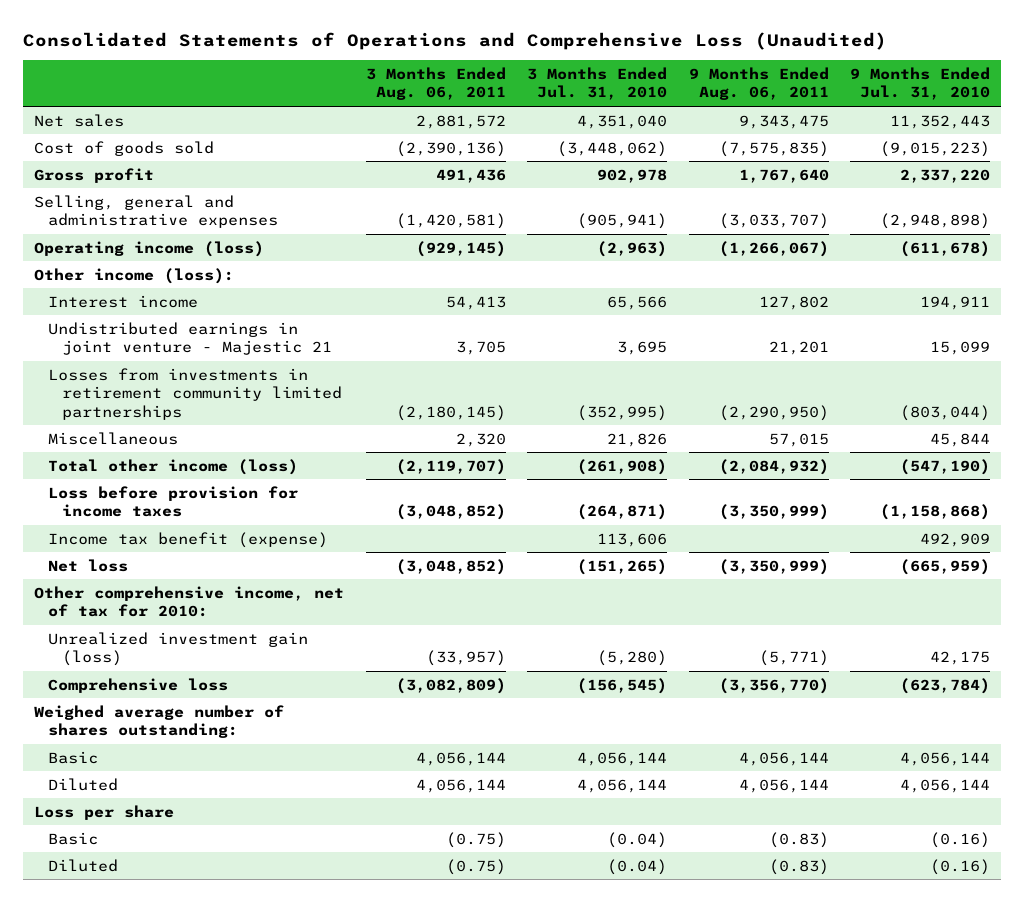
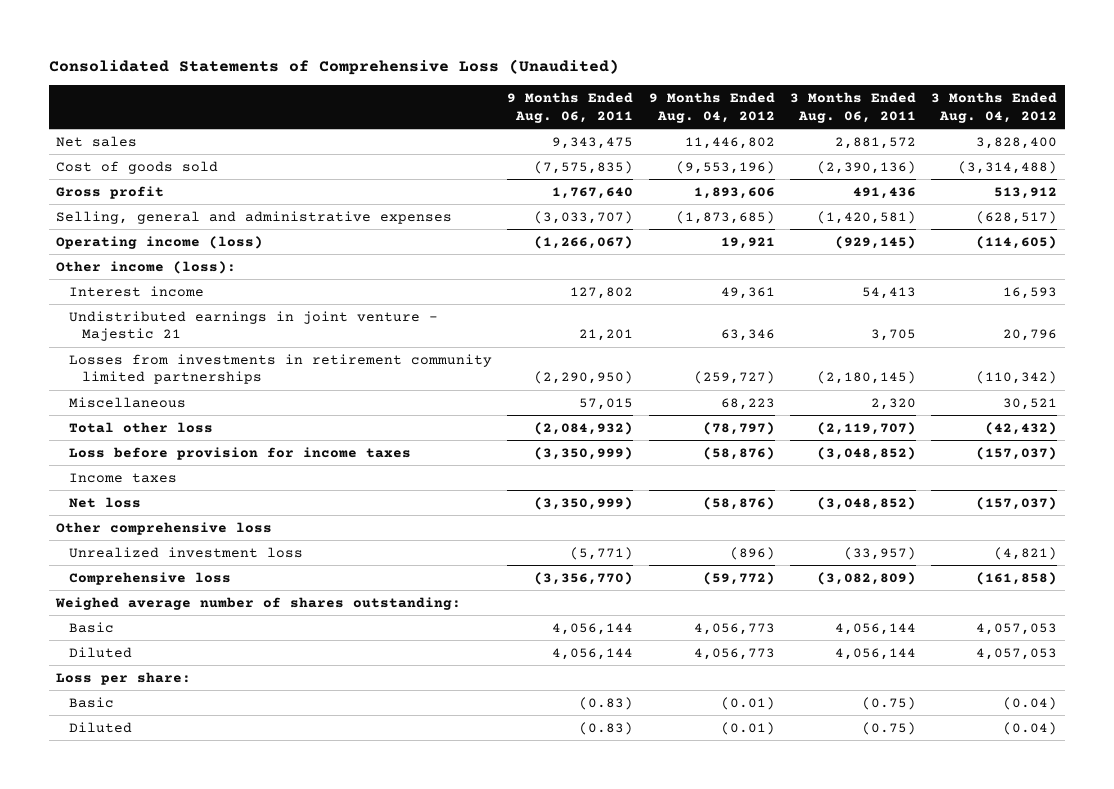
[23,31,888,50] Consolidated Statements of Operations and Comprehensive Loss (Unaudited) -> [48,58,619,75] Consolidated Statements of Comprehensive Loss (Unaudited)
[527,67,668,101] 3 Months Ended Jul. 31, 2010 -> none
[850,67,991,101] 9 Months Ended Jul. 31, 2010 -> none
none -> [648,91,775,123] 9 Months Ended Aug. 04, 2012
none -> [931,91,1058,123] 3 Months Ended Aug. 04, 2012
[48,458,299,475] Total other income (loss) -> [69,421,214,433] Total other loss
[48,531,329,548] Income tax benefit (expense) -> [69,472,178,483] Income taxes
[33,585,344,618] Other comprehensive income, net of tax for 2010: -> [56,521,273,535] Other comprehensive loss
[48,631,309,667] Unrealized investment gain (loss) -> [69,546,304,558] Unrealized investment loss
[33,804,174,820] Loss per share -> [56,671,192,685] Loss per share:

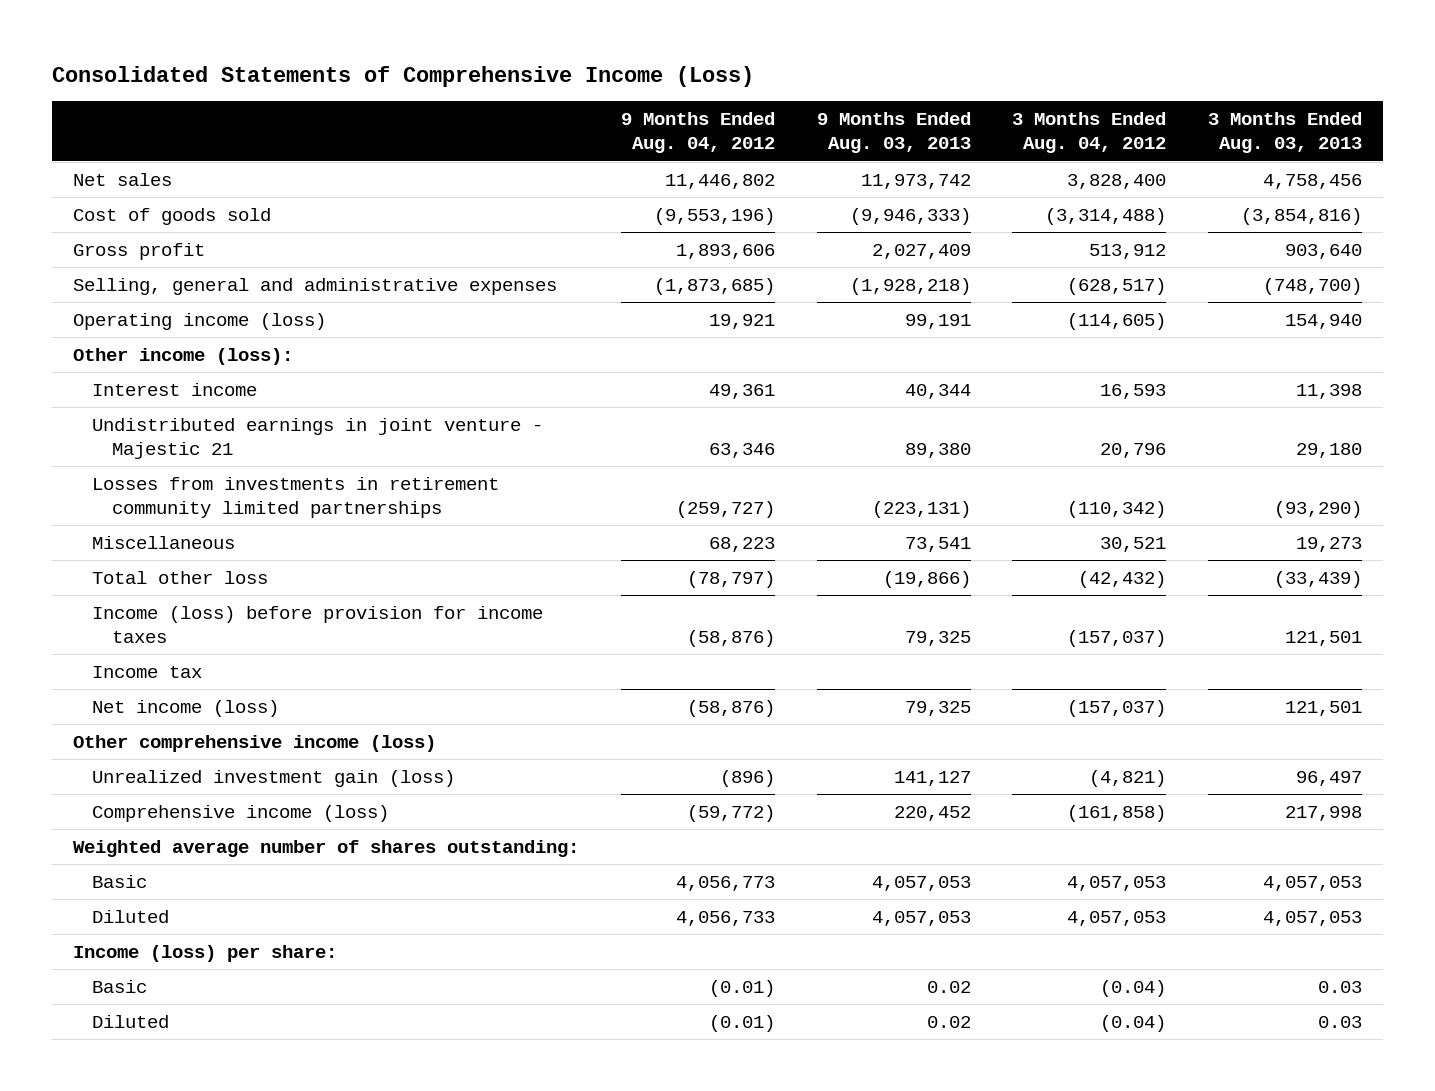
[48,58,619,75] Consolidated Statements of Comprehensive Loss (Unaudited) -> [52,66,755,88] Consolidated Statements of Comprehensive Income (Loss)
[507,91,634,123] 9 Months Ended Aug. 06, 2011 -> none
[789,91,916,123] 3 Months Ended Aug. 06, 2011 -> none
none -> [816,112,971,154] 9 Months Ended Aug. 03, 2013
none -> [1208,112,1363,154] 3 Months Ended Aug. 03, 2013
[69,446,412,460] Loss before provision for income taxes -> [92,605,544,644] Income (loss) before provision for income taxes
[69,472,178,483] Income taxes -> [92,665,203,678] Income tax
[69,496,142,508] Net loss -> [92,699,280,717] Net income (loss)
[56,521,273,535] Other comprehensive loss -> [73,734,437,752] Other comprehensive income (loss)
[69,546,304,558] Unrealized investment loss -> [92,769,456,787] Unrealized investment gain (loss)
[69,571,232,585] Comprehensive loss -> [92,804,390,822] Comprehensive income (loss)
[55,596,462,610] Weighed average number of shares outstanding: -> [73,839,580,857] Weighted average number of shares outstanding:
[693,647,775,660] 4,056,773 -> [675,910,775,926] 4,056,733
[56,671,192,685] Loss per share: -> [73,944,338,962] Income (loss) per share:

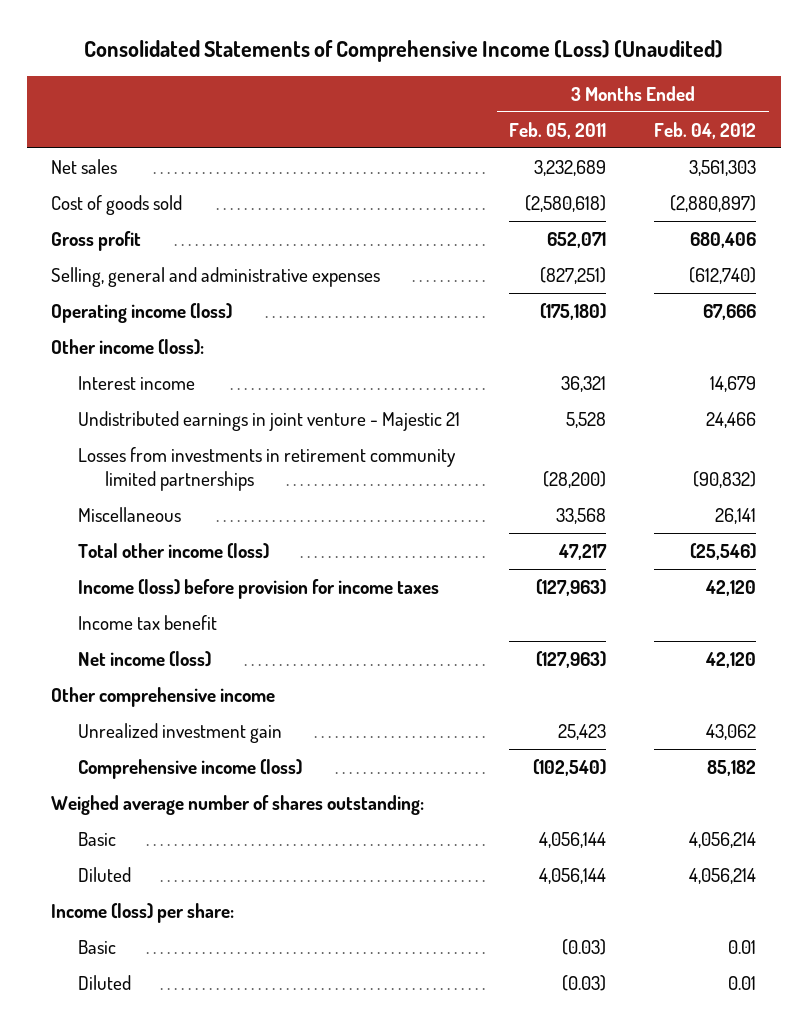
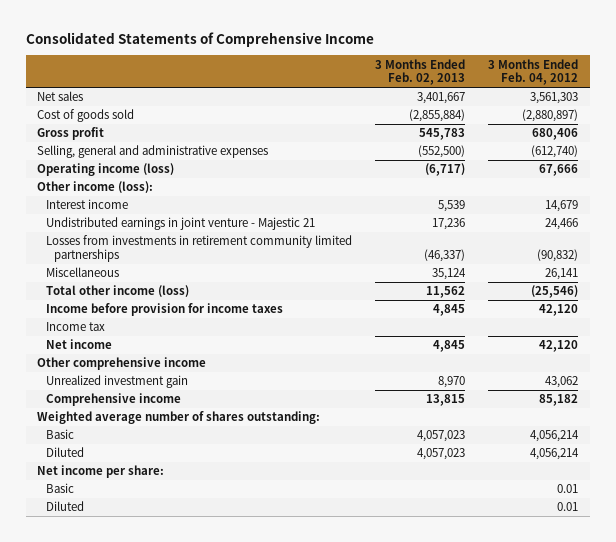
[83,39,723,62] Consolidated Statements of Comprehensive Income (Loss) (Unaudited) -> [25,31,374,47] Consolidated Statements of Comprehensive Income
[508,121,606,139] Feb. 05, 2011 -> none
none -> [375,58,466,86] 3 Months Ended Feb. 02, 2013
[78,578,440,599] Income (loss) before provision for income taxes -> [45,303,283,317] Income before provision for income taxes
[78,614,218,630] Income tax benefit -> [45,322,105,332] Income tax
[78,650,212,667] Net income (loss) -> [45,339,112,350] Net income
[78,758,303,779] Comprehensive income (loss) -> [45,393,181,407] Comprehensive income
[51,794,425,815] Weighed average number of shares outstanding: -> [37,411,321,425] Weighted average number of shares outstanding:
[51,902,235,923] Income (loss) per share: -> [37,465,165,479] Net income per share:

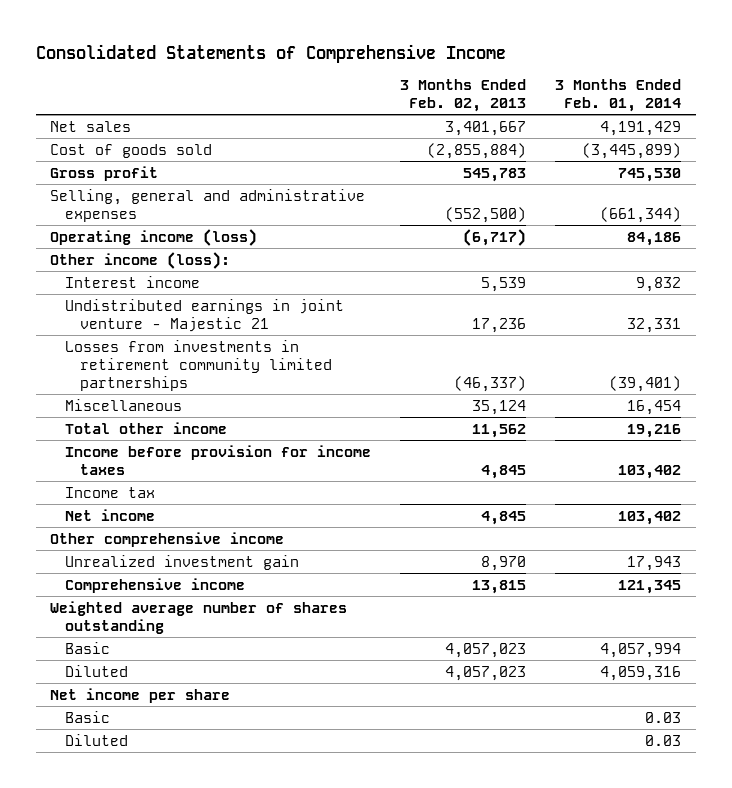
[488,58,579,86] 3 Months Ended Feb. 04, 2012 -> none
none -> [555,79,682,113] 3 Months Ended Feb. 01, 2014
[45,285,189,298] Total other income (loss) -> [65,421,228,434] Total other income
[37,411,321,425] Weighted average number of shares outstanding: -> [50,600,348,634] Weighted average number of shares outstanding
[37,465,165,479] Net income per share: -> [50,687,231,703] Net income per share

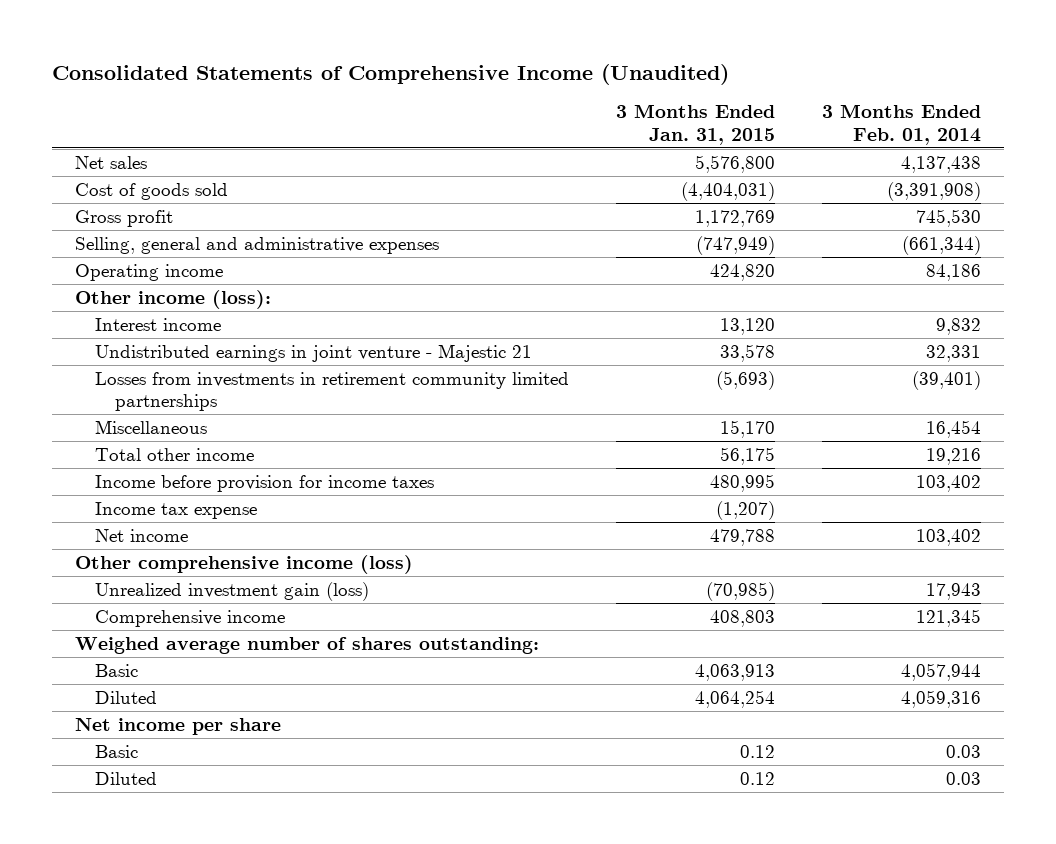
[35,43,506,63] Consolidated Statements of Comprehensive Income -> [51,64,729,86] Consolidated Statements of Comprehensive Income (Unaudited)
[400,79,527,113] 3 Months Ended Feb. 02, 2013 -> none
none -> [615,104,775,145] 3 Months Ended Jan. 31, 2015
[600,120,682,136] 4,191,429 -> [900,155,981,173] 4,137,438
[582,142,682,159] (3,445,899) -> [886,181,981,201] (3,391,908)
[50,228,258,246] Operating income (loss) -> [75,263,224,281] Operating income
[65,486,156,498] Income tax -> [94,501,257,519] Income tax expense
[50,531,285,547] Other comprehensive income -> [75,554,414,574] Other comprehensive income (loss)
[65,554,300,570] Unrealized investment gain -> [94,581,369,601] Unrealized investment gain (loss)
[50,600,348,634] Weighted average number of shares outstanding -> [75,636,540,654] Weighed average number of shares outstanding:
[600,642,682,658] 4,057,994 -> [900,662,981,681] 4,057,944

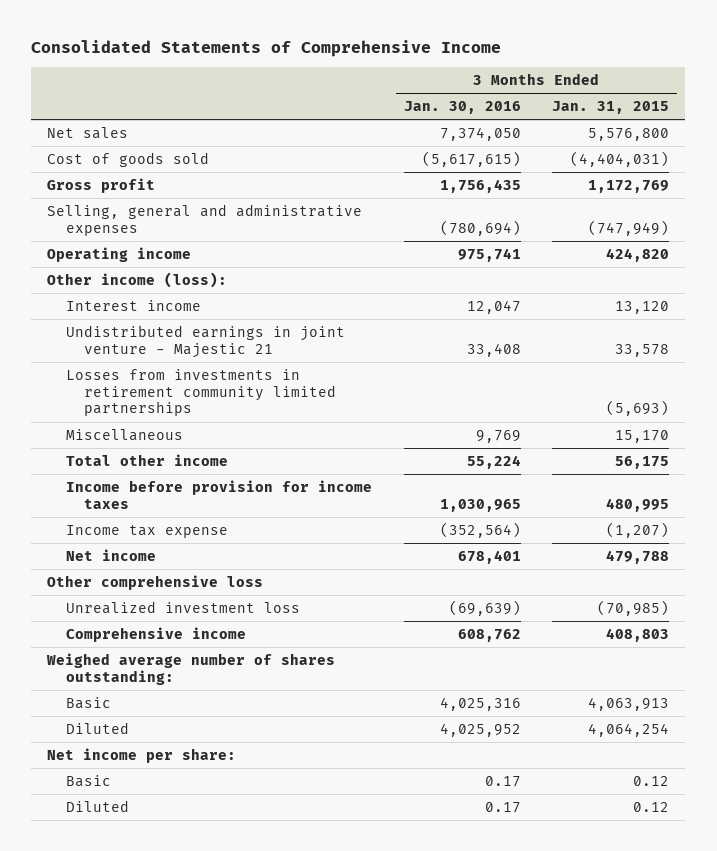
[51,64,729,86] Consolidated Statements of Comprehensive Income (Unaudited) -> [31,39,502,57] Consolidated Statements of Comprehensive Income
[821,104,981,145] 3 Months Ended Feb. 01, 2014 -> none
none -> [403,101,521,115] Jan. 30, 2016
[75,554,414,574] Other comprehensive income (loss) -> [47,574,264,590] Other comprehensive loss
[94,581,369,601] Unrealized investment gain (loss) -> [65,600,300,614] Unrealized investment loss
[75,717,282,735] Net income per share -> [47,747,237,763] Net income per share:

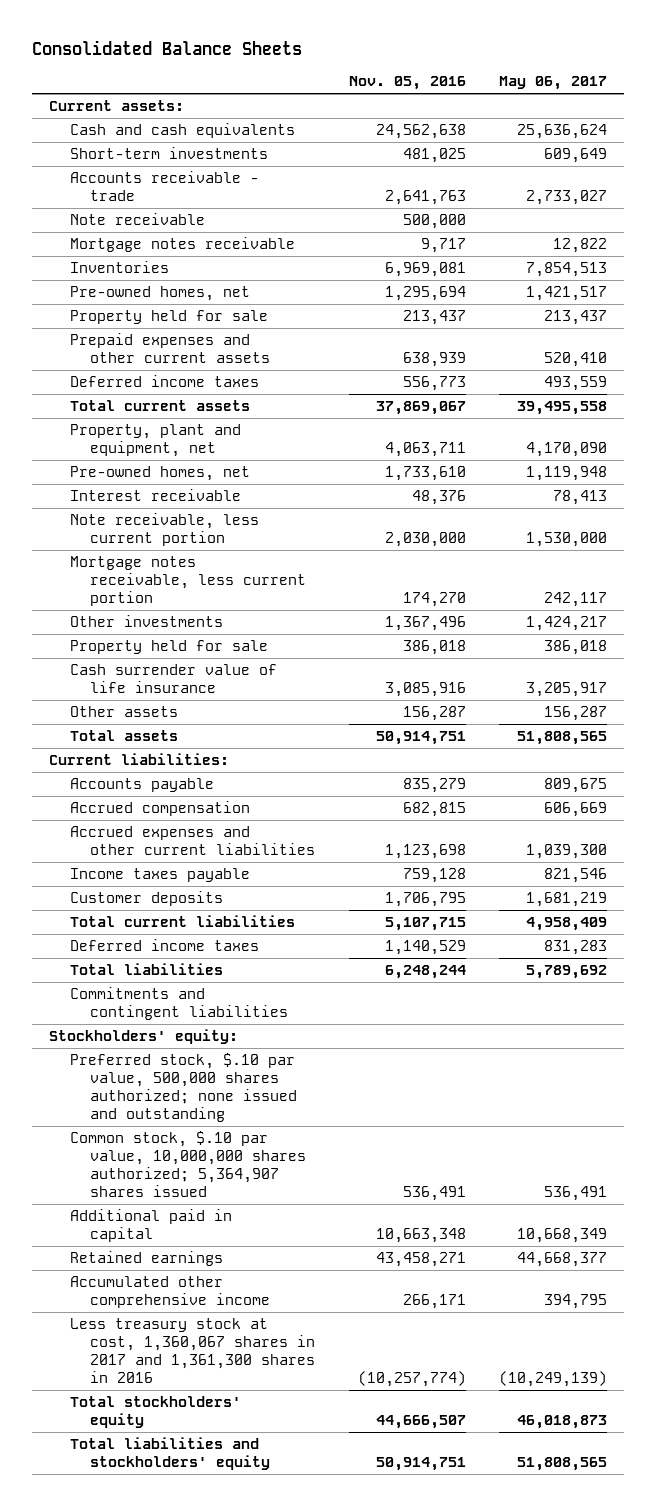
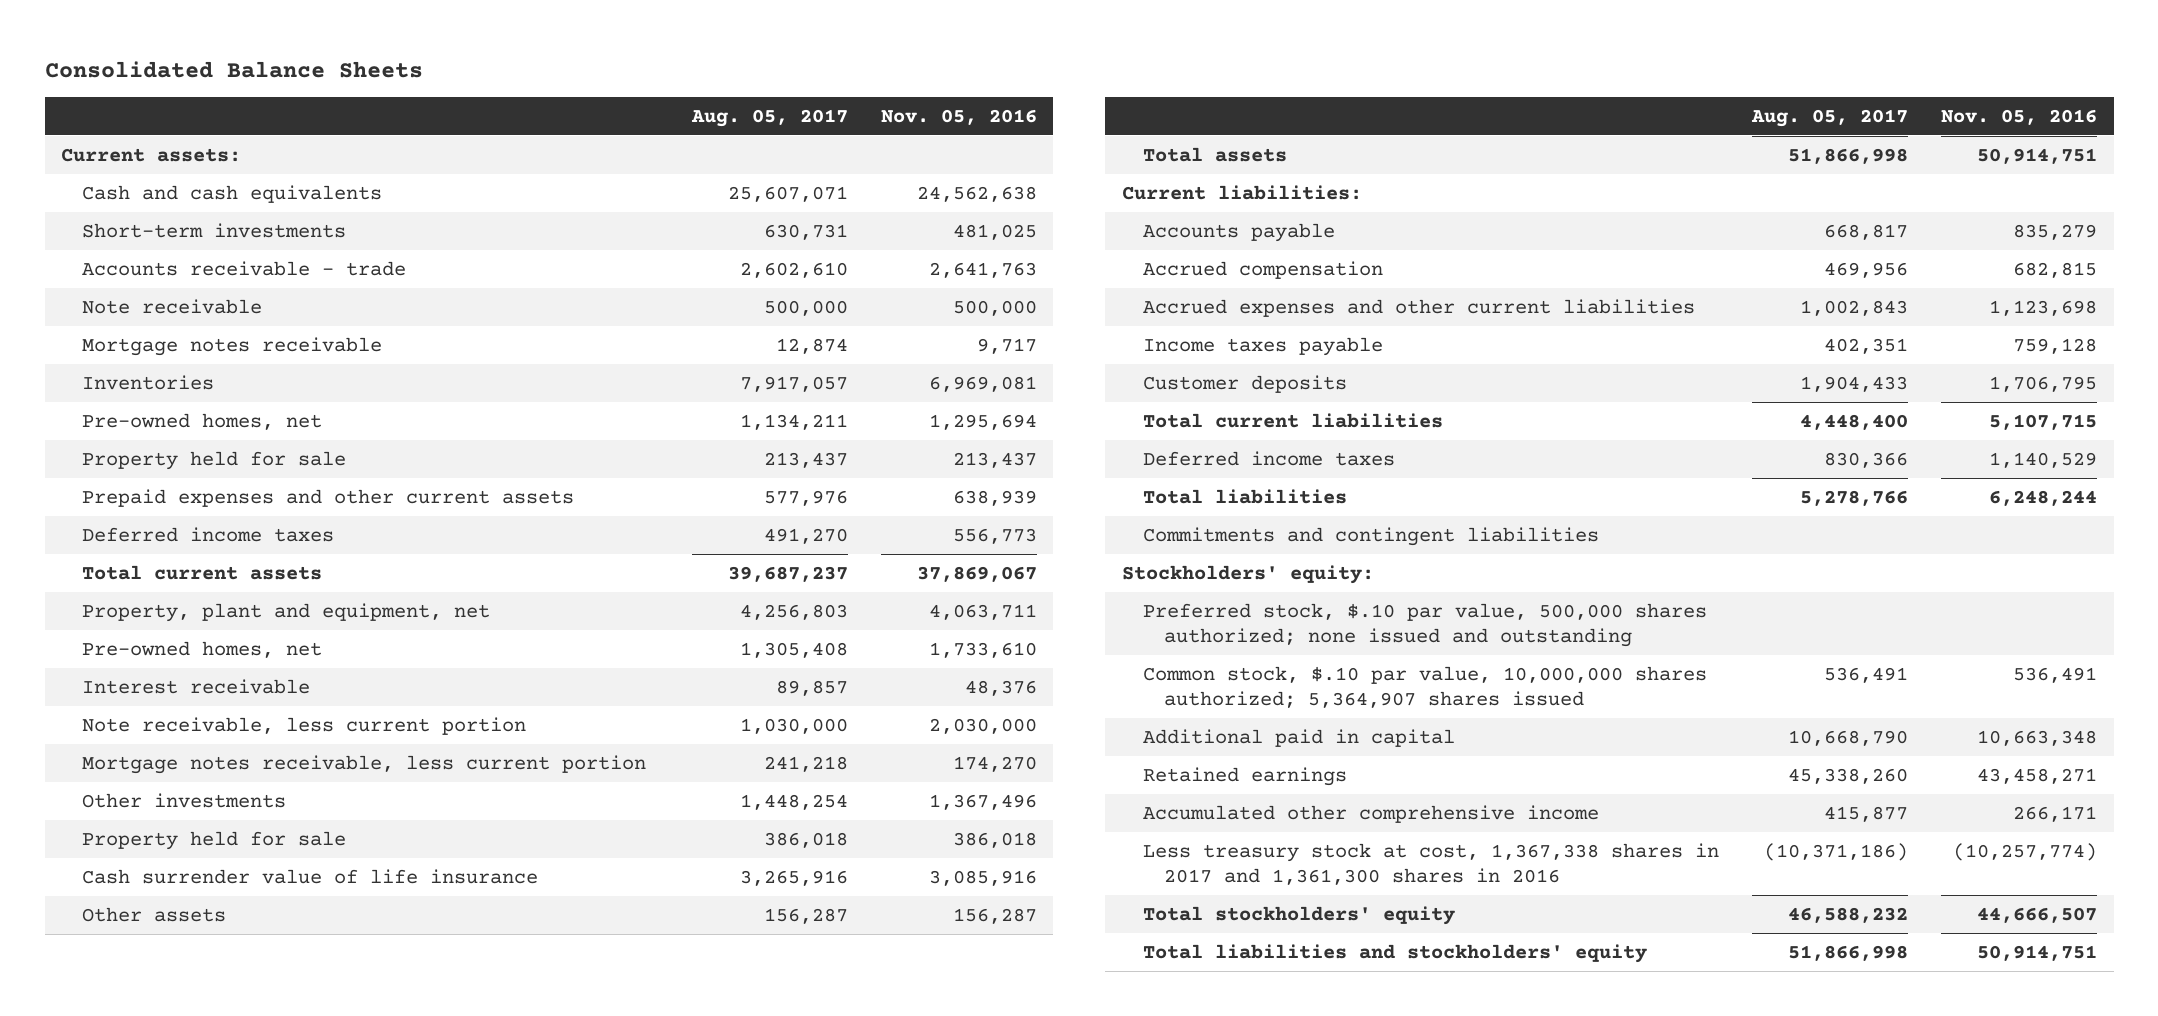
[499,76,608,91] May 06, 2017 -> none
none -> [690,108,848,127] Aug. 05, 2017
[69,1318,315,1384] Less treasury stock at cost, 1,360,067 shares in 2017 and 1,361,300 shares in 2016 -> [1142,842,1719,886] Less treasury stock at cost, 1,367,338 shares in 2017 and 1,361,300 shares in 2016

